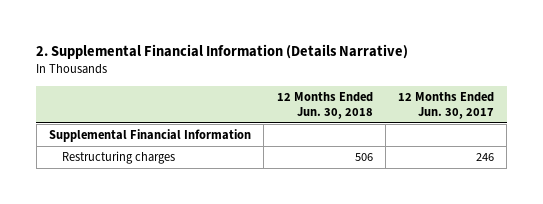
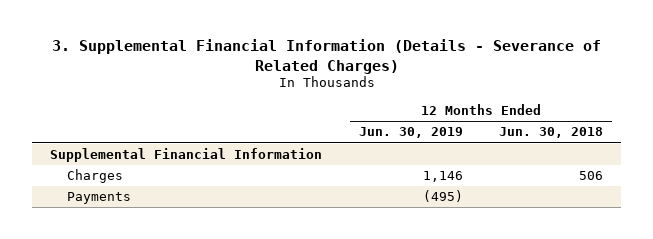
[36,43,409,59] 2. Supplemental Financial Information (Details Narrative) -> [51,39,601,74] 3. Supplemental Financial Information (Details - Severance of Related Charges)
[398,91,495,119] 12 Months Ended Jun. 30, 2017 -> none
none -> [358,127,463,139] Jun. 30, 2019
[62,151,176,165] Restructuring charges -> [66,169,123,184] Charges
none -> [66,192,131,205] Payments

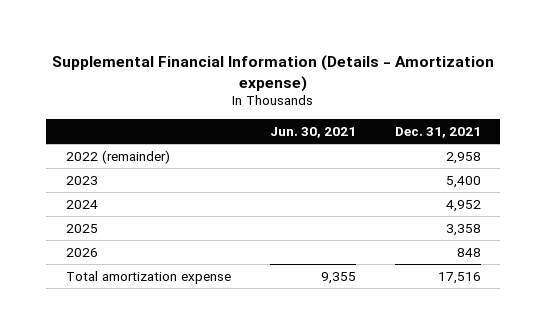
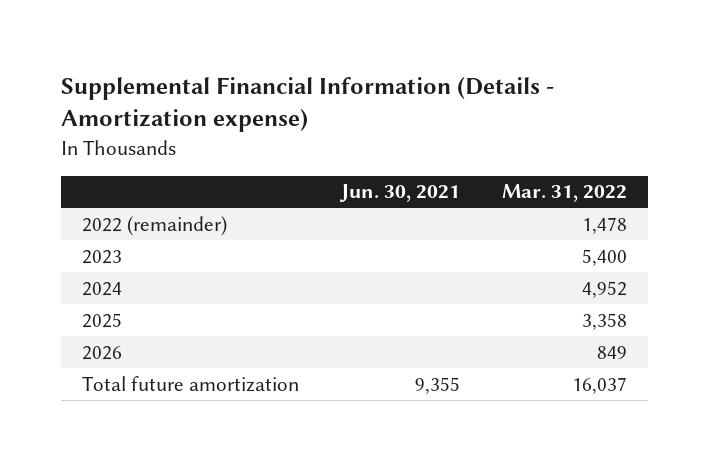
[394,126,481,138] Dec. 31, 2021 -> none
none -> [502,184,628,203] Mar. 31, 2022
[65,270,231,284] Total amortization expense -> [81,375,299,392] Total future amortization

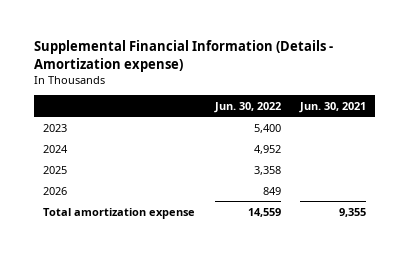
[502,184,628,203] Mar. 31, 2022 -> none
none -> [213,101,281,113] Jun. 30, 2022
[81,215,227,236] 2022 (remainder) -> none
[81,375,299,392] Total future amortization -> [43,207,196,219] Total amortization expense

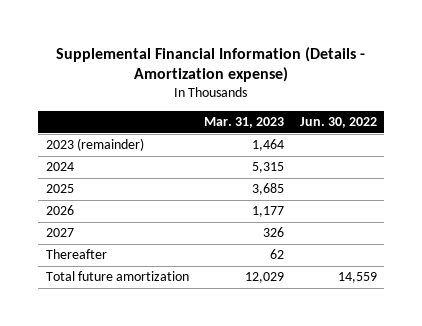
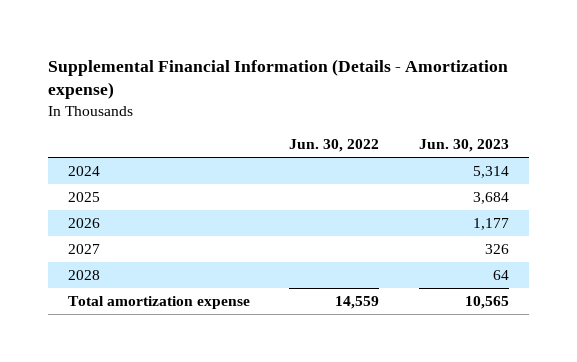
[204,117,285,129] Mar. 31, 2023 -> none
none -> [419,139,510,153] Jun. 30, 2023
[45,138,144,152] 2023 (remainder) -> none
[45,249,107,260] Thereafter -> none
none -> [67,269,100,280] 2028
[45,271,189,282] Total future amortization -> [67,295,250,309] Total amortization expense

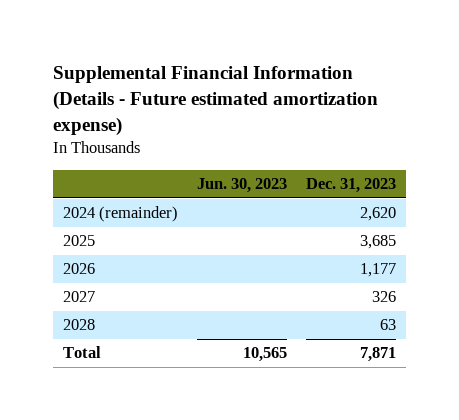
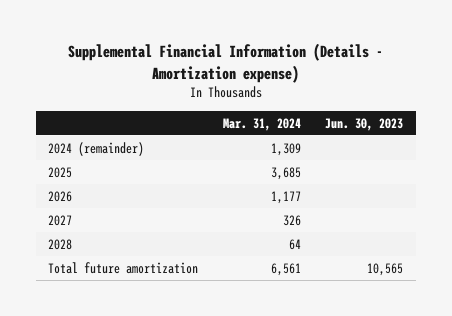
[53,66,379,136] Supplemental Financial Information (Details - Future estimated amortization expense) -> [67,43,383,83] Supplemental Financial Information (Details - Amortization expense)
[306,178,397,194] Dec. 31, 2023 -> none
none -> [222,117,301,131] Mar. 31, 2024
[62,346,101,359] Total -> [48,261,199,274] Total future amortization

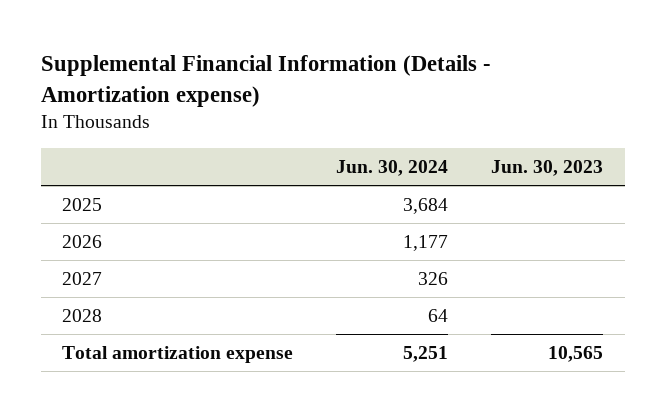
[222,117,301,131] Mar. 31, 2024 -> none
none -> [336,159,449,176] Jun. 30, 2024
[48,141,145,156] 2024 (remainder) -> none
[48,261,199,274] Total future amortization -> [62,345,294,363] Total amortization expense

